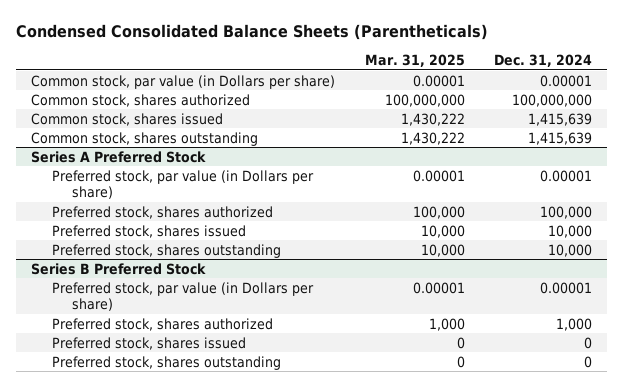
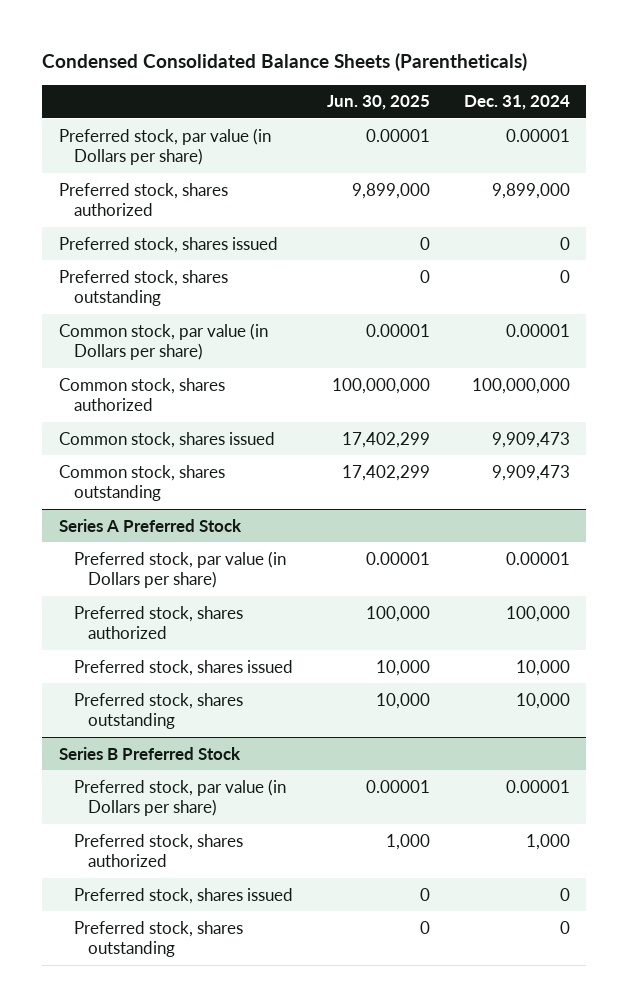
[364,53,465,67] Mar. 31, 2025 -> none
none -> [326,95,430,111] Jun. 30, 2025
none -> [59,127,272,165] Preferred stock, par value (in Dollars per share)
none -> [59,182,229,216] Preferred stock, shares authorized
none -> [59,236,279,253] Preferred stock, shares issued
none -> [59,269,229,306] Preferred stock, shares outstanding
[528,112,593,126] 1,415,639 -> [491,431,570,448] 9,909,473
[528,131,593,145] 1,415,639 -> [491,464,570,481] 9,909,473

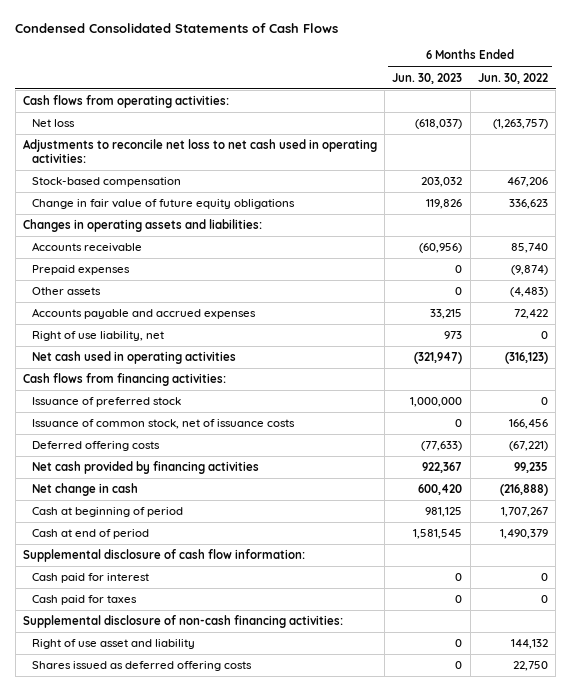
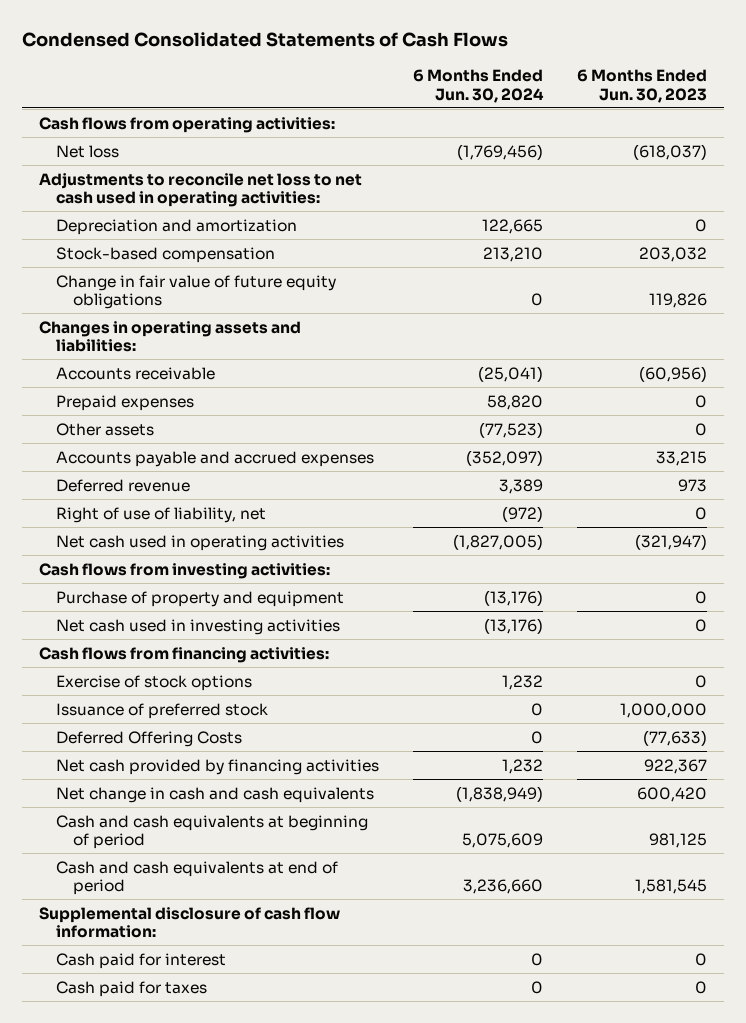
[477,72,548,84] Jun. 30, 2022 -> none
none -> [413,69,545,103] 6 Months Ended Jun. 30, 2024
none -> [55,218,297,235] Depreciation and amortization
none -> [55,478,190,492] Deferred revenue
[31,331,164,342] Right of use liability, net -> [55,506,266,523] Right of use of liability, net
[444,331,463,340] 973 -> [695,506,708,520] 0
none -> [38,562,330,579] Cash flows from investing activities:
none -> [55,590,344,607] Purchase of property and equipment
none -> [55,618,340,635] Net cash used in investing activities
none -> [55,674,252,691] Exercise of stock options
[31,419,295,430] Issuance of common stock, net of issuance costs -> none
[31,441,160,452] Deferred offering costs -> [55,730,242,747] Deferred Offering Costs
[31,483,138,497] Net change in cash -> [55,786,374,803] Net change in cash and cash equivalents
[31,507,183,518] Cash at beginning of period -> [55,814,368,850] Cash and cash equivalents at beginning of period
[31,529,149,540] Cash at end of period -> [55,860,338,896] Cash and cash equivalents at end of period
[22,615,343,629] Supplemental disclosure of non-cash financing activities: -> none
[31,639,195,650] Right of use asset and liability -> none
[31,661,252,672] Shares issued as deferred offering costs -> none

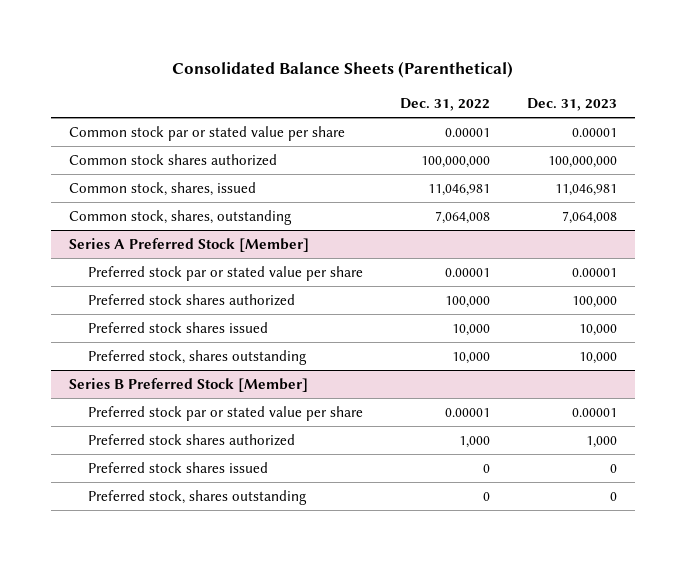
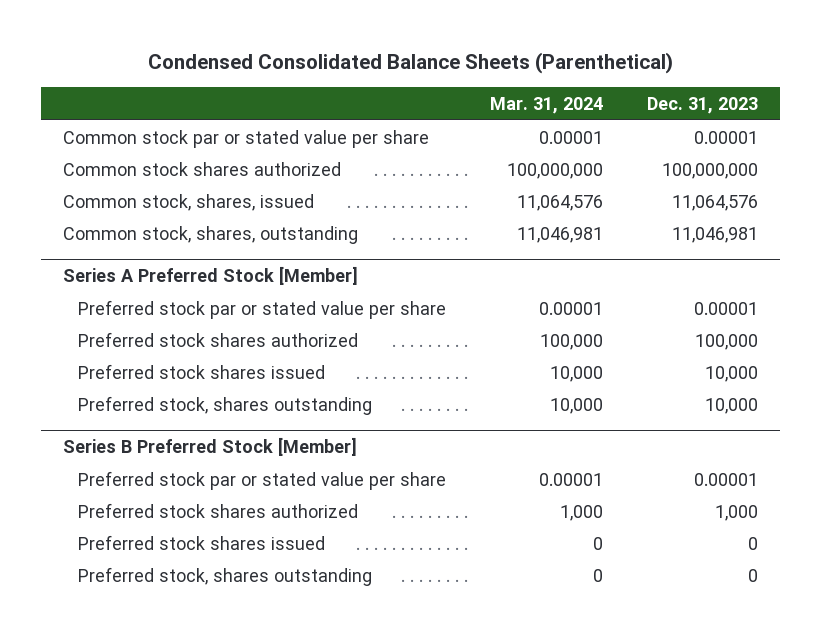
[172,61,514,79] Consolidated Balance Sheets (Parenthetical) -> [147,52,673,75] Condensed Consolidated Balance Sheets (Parenthetical)
[399,97,490,111] Dec. 31, 2022 -> none
none -> [490,96,604,114] Mar. 31, 2024
[554,183,617,196] 11,046,981 -> [672,194,759,211] 11,064,576
[561,210,617,224] 7,064,008 -> [672,226,759,243] 11,046,981

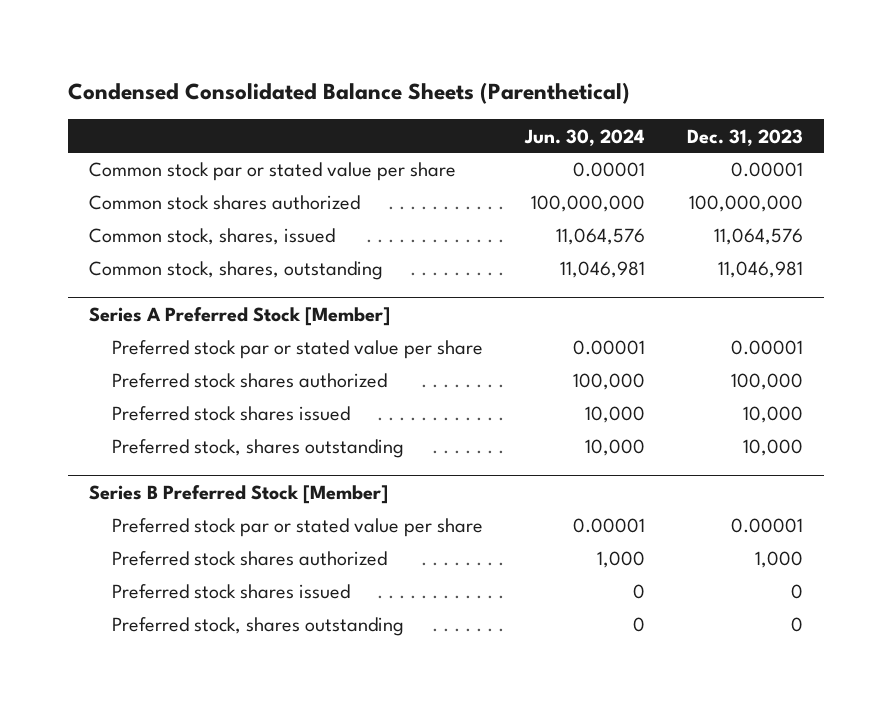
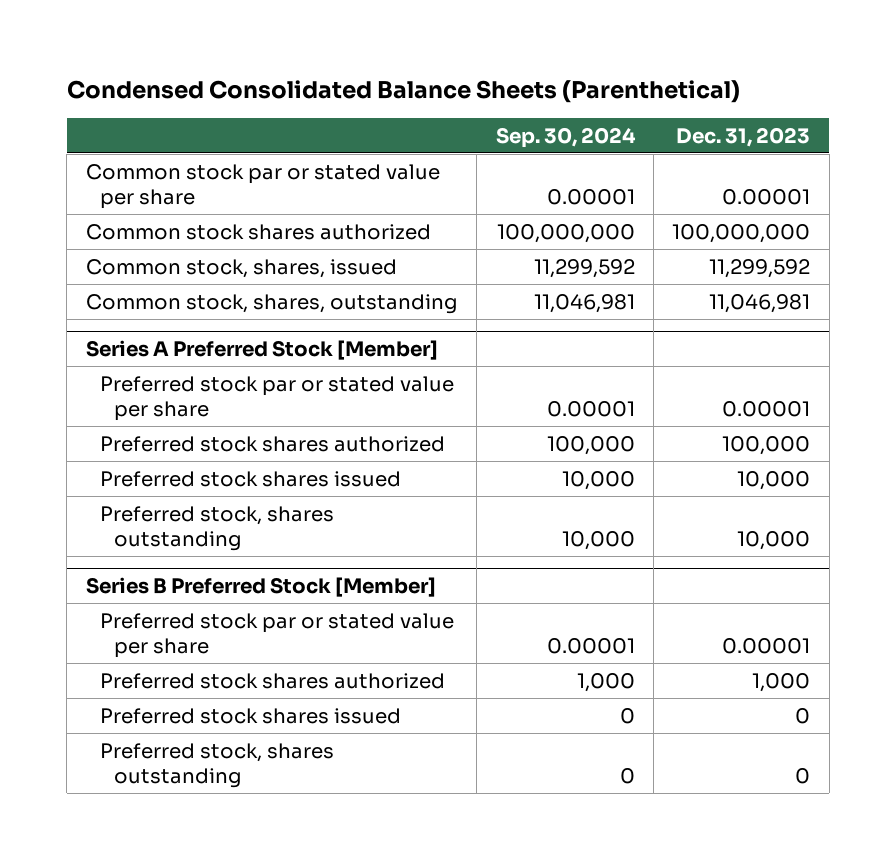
[524,128,646,146] Jun. 30, 2024 -> none
none -> [495,126,636,148] Sep. 30, 2024
[714,228,804,246] 11,064,576 -> [709,258,811,278] 11,299,592

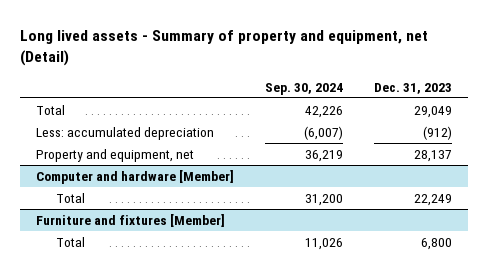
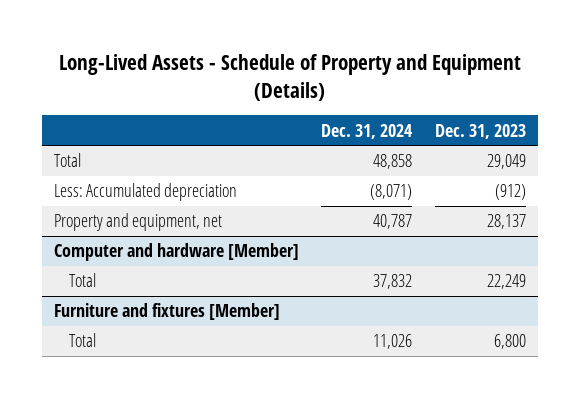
[20,30,429,67] Long lived assets - Summary of property and equipment, net (Detail) -> [58,53,521,101] Long-Lived Assets - Schedule of Property and Equipment (Details)
[265,82,344,95] Sep. 30, 2024 -> none
none -> [321,123,414,139] Dec. 31, 2024
[35,126,214,140] Less: accumulated depreciation -> [53,183,237,202] Less: Accumulated depreciation

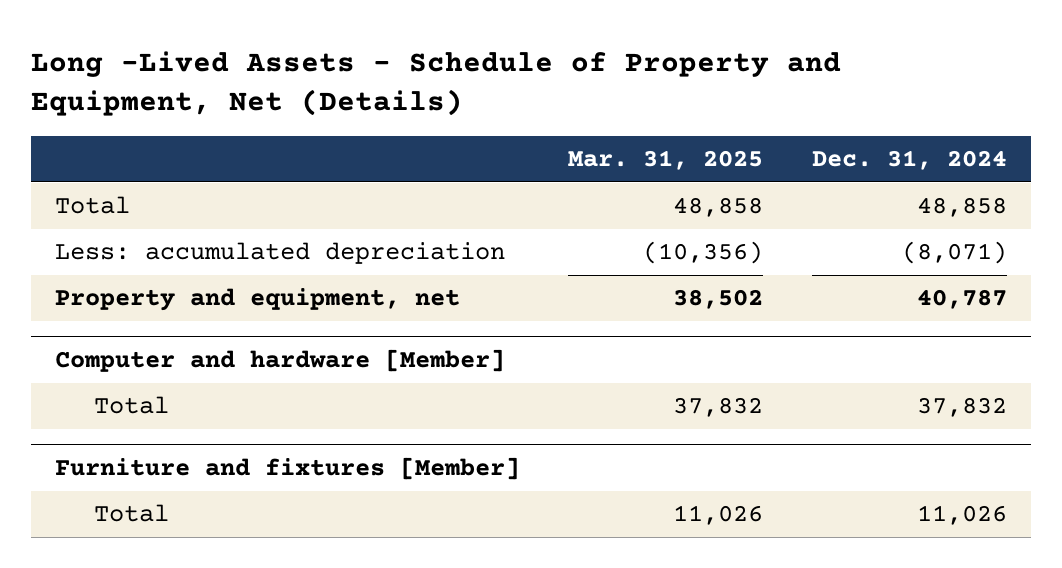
[58,53,521,101] Long-Lived Assets - Schedule of Property and Equipment (Details) -> [30,50,841,117] Long -Lived Assets - Schedule of Property and Equipment, Net (Details)
[435,123,527,139] Dec. 31, 2023 -> none
none -> [568,150,764,171] Mar. 31, 2025
[53,183,237,202] Less: Accumulated depreciation -> [55,242,506,265] Less: accumulated depreciation

